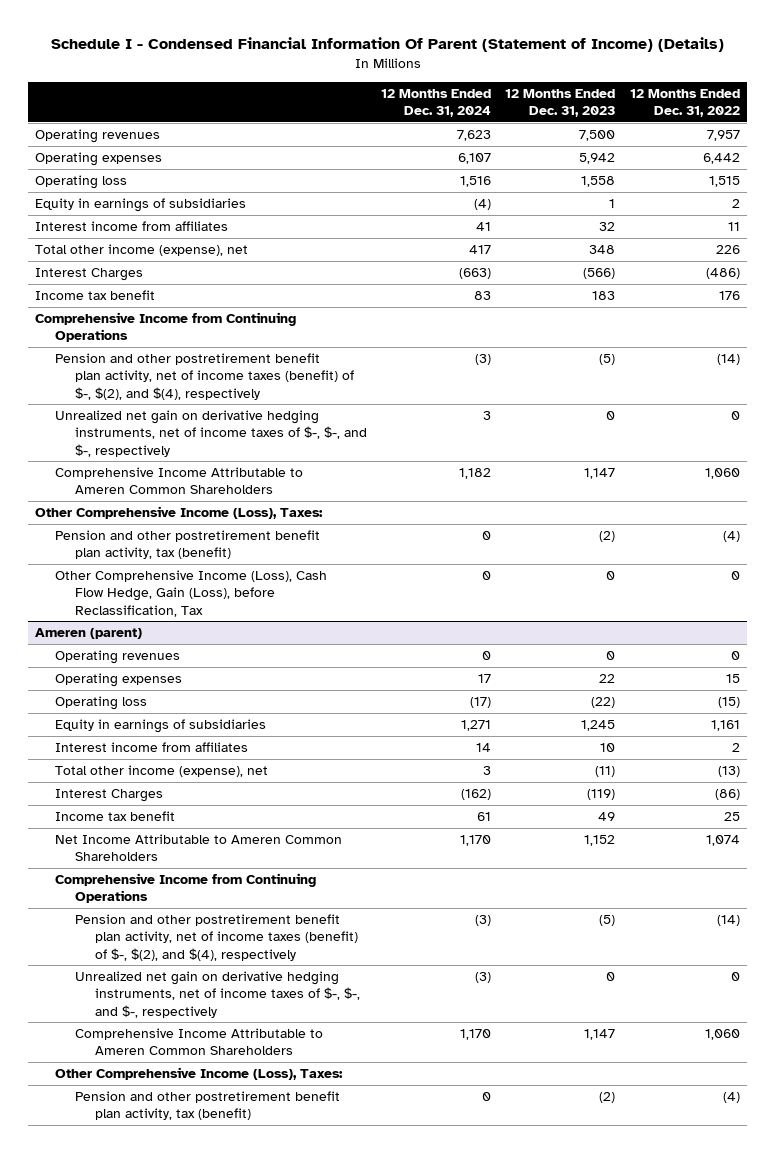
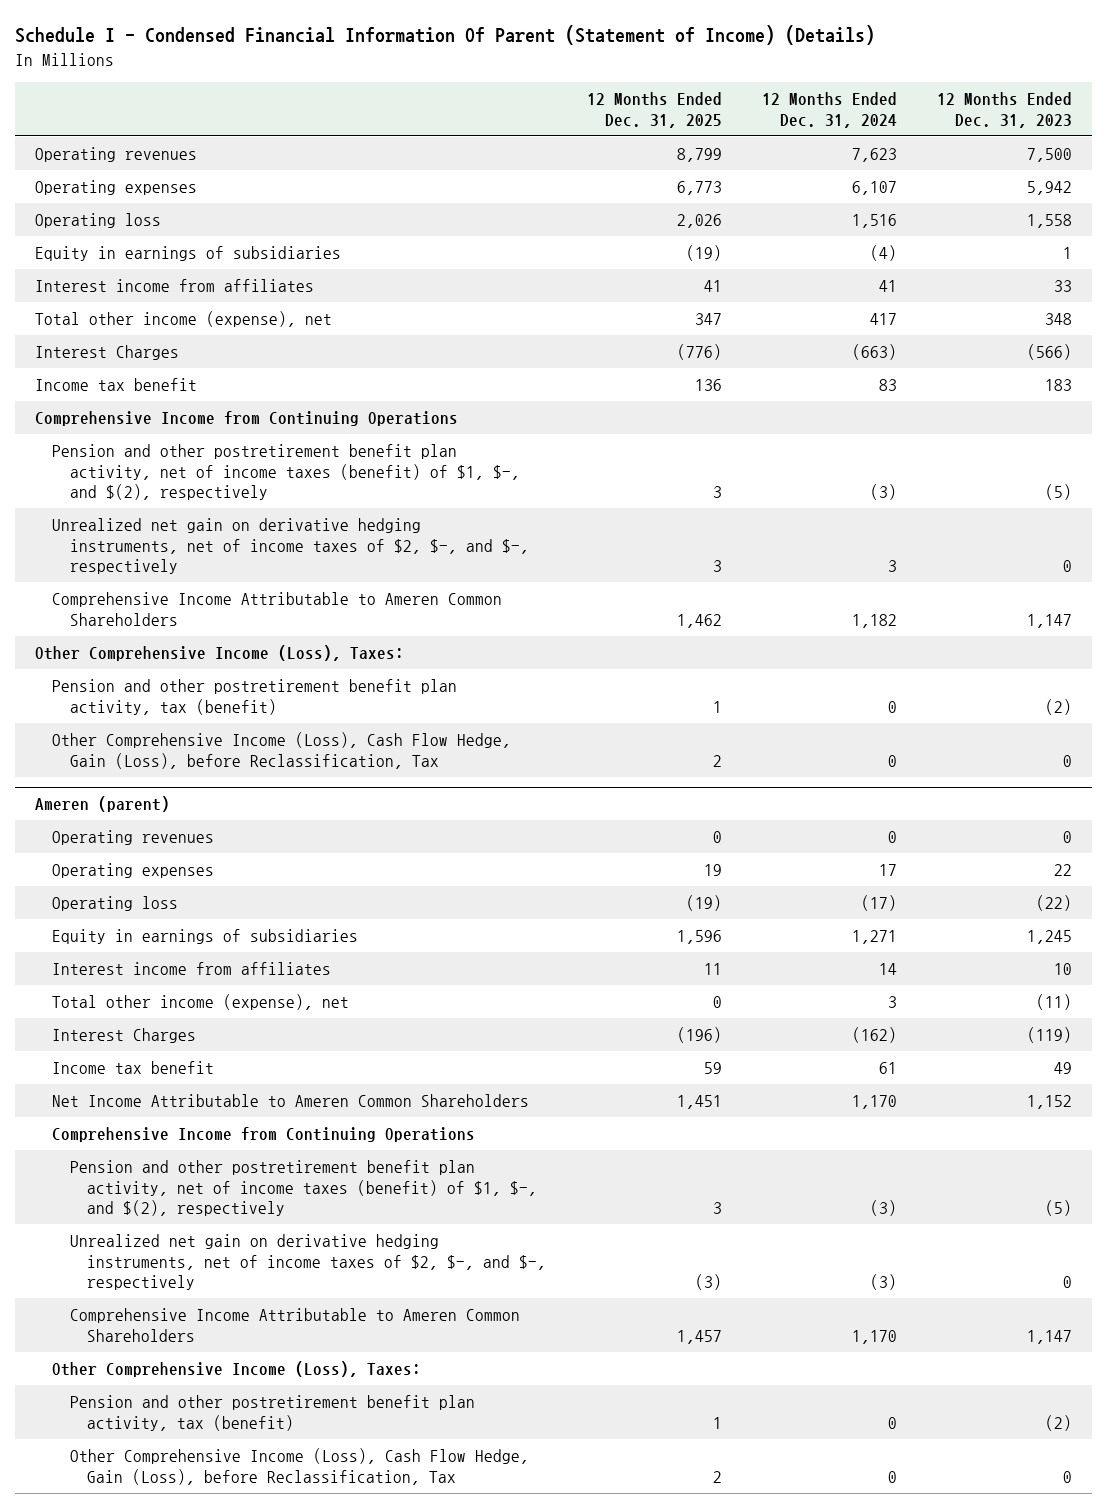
[629,88,740,117] 12 Months Ended Dec. 31, 2022 -> none
none -> [586,91,722,128] 12 Months Ended Dec. 31, 2025
[599,221,616,231] 32 -> [1054,280,1073,293] 33
[55,352,354,400] Pension and other postretirement benefit plan activity, net of income taxes (benefit) of $-, $(2), and $(4), respectively -> [52,444,520,501] Pension and other postretirement benefit plan activity, net of income taxes (benefit) of $1, $-, and $(2), respectively
[55,409,367,457] Unrealized net gain on derivative hedging instruments, net of income taxes of $-, $-, and $-, respectively -> [52,518,529,575] Unrealized net gain on derivative hedging instruments, net of income taxes of $2, $-, and $-, respectively
[74,913,358,961] Pension and other postretirement benefit plan activity, net of income taxes (benefit) of $-, $(2), and $(4), respectively -> [69,1160,538,1217] Pension and other postretirement benefit plan activity, net of income taxes (benefit) of $1, $-, and $(2), respectively
[74,970,360,1018] Unrealized net gain on derivative hedging instruments, net of income taxes of $-, $-, and $-, respectively -> [69,1234,547,1291] Unrealized net gain on derivative hedging instruments, net of income taxes of $2, $-, and $-, respectively
none -> [69,1448,529,1485] Other Comprehensive Income (Loss), Cash Flow Hedge, Gain (Loss), before Reclassification, Tax

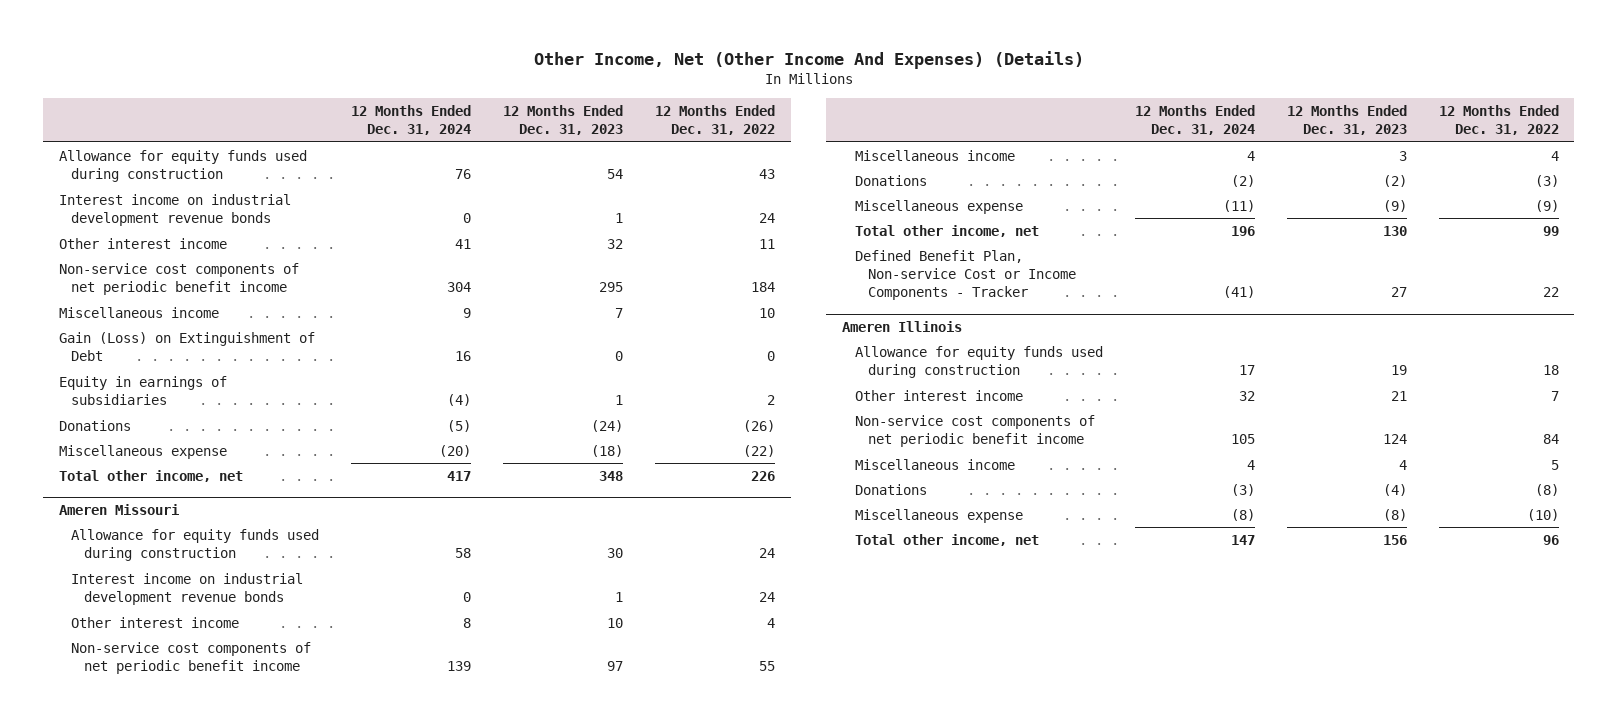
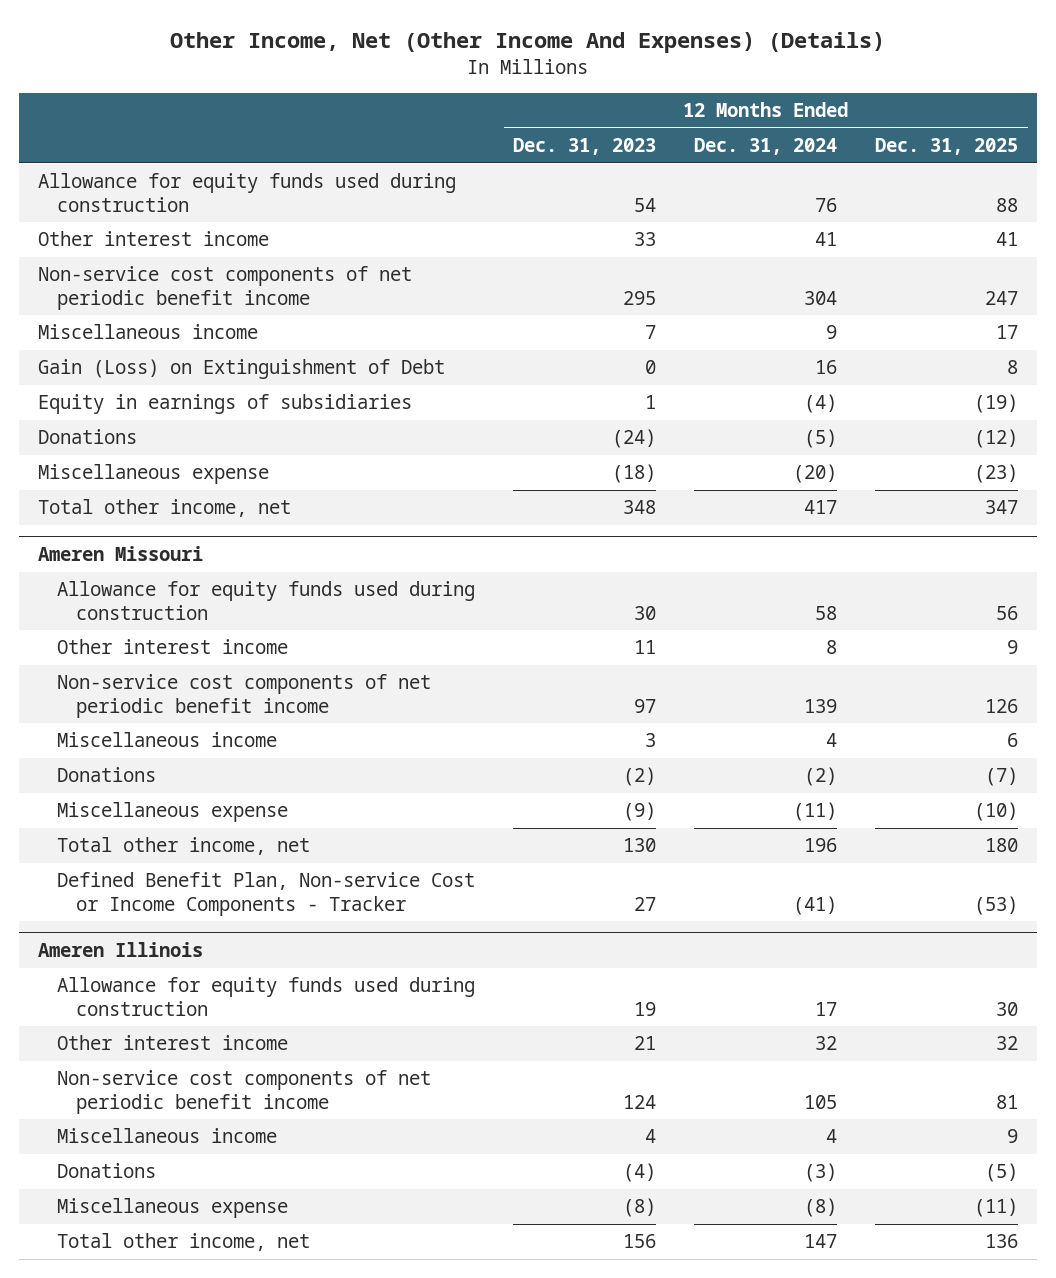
[654,105,775,136] 12 Months Ended Dec. 31, 2022 -> none
none -> [875,138,1019,156] Dec. 31, 2025
[58,193,291,226] Interest income on industrial development revenue bonds -> none
[607,238,624,249] 32 -> [634,232,657,247] 33
[71,572,304,605] Interest income on industrial development revenue bonds -> none
[607,617,624,628] 10 -> [634,640,657,655] 11

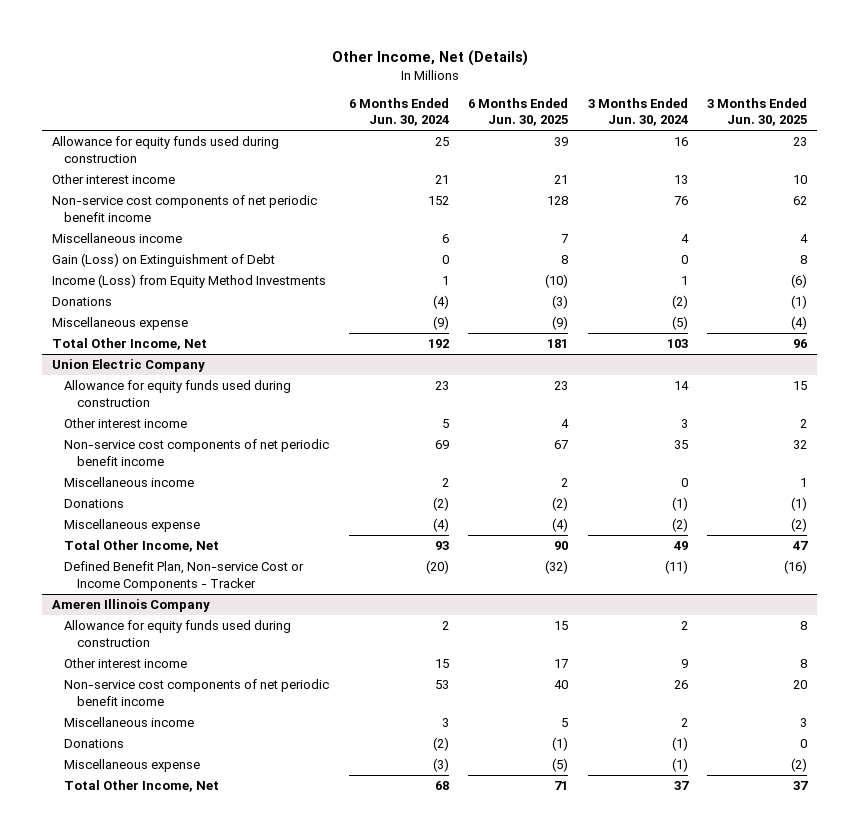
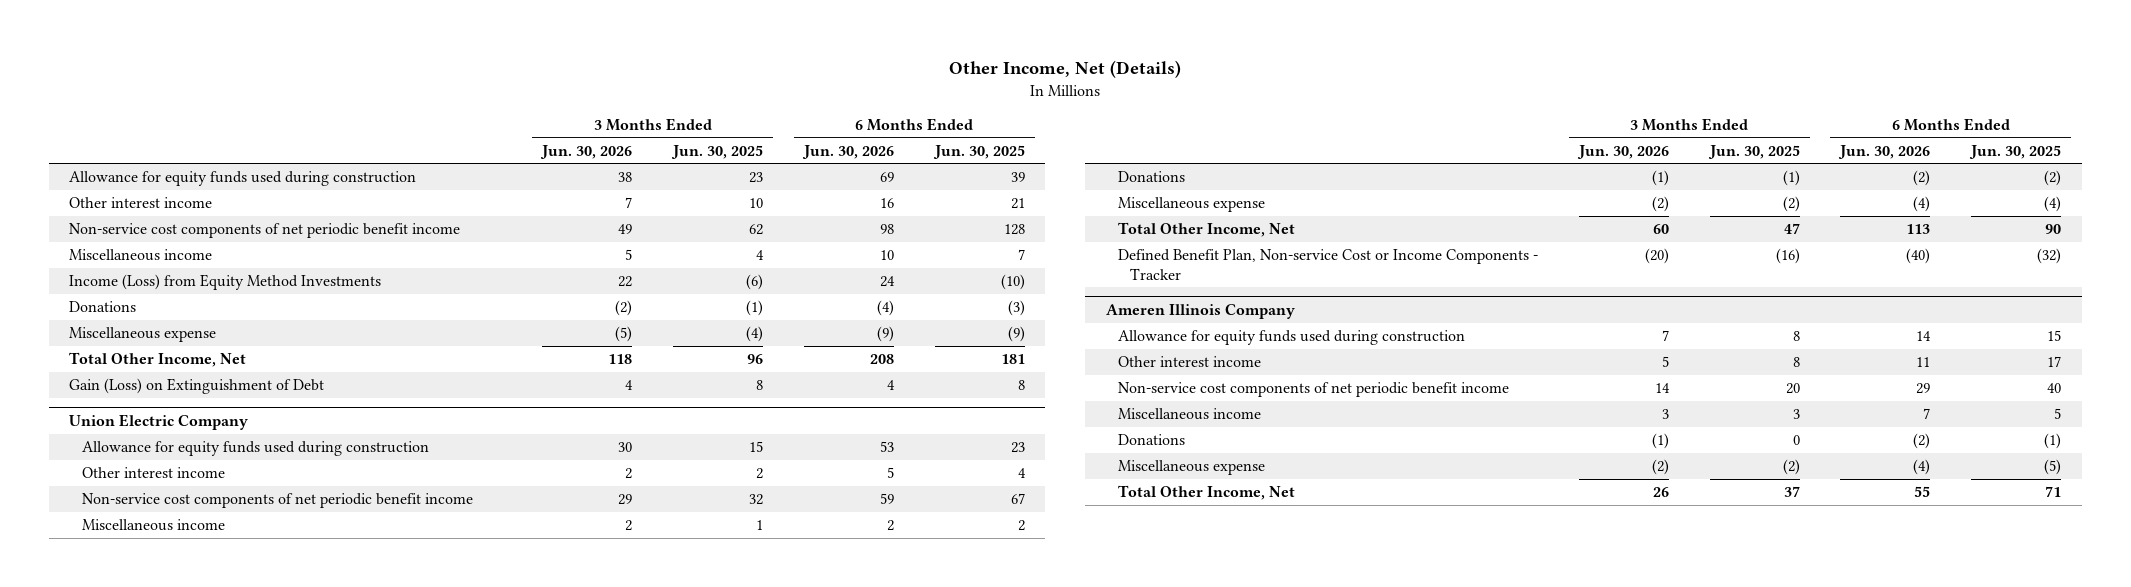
[348,97,449,127] 6 Months Ended Jun. 30, 2024 -> none
[587,97,688,127] 3 Months Ended Jun. 30, 2024 -> none
none -> [540,144,633,159] Jun. 30, 2026
none -> [802,144,895,159] Jun. 30, 2026
[52,253,276,268] Gain (Loss) on Extinguishment of Debt -> [69,378,325,395] Gain (Loss) on Extinguishment of Debt

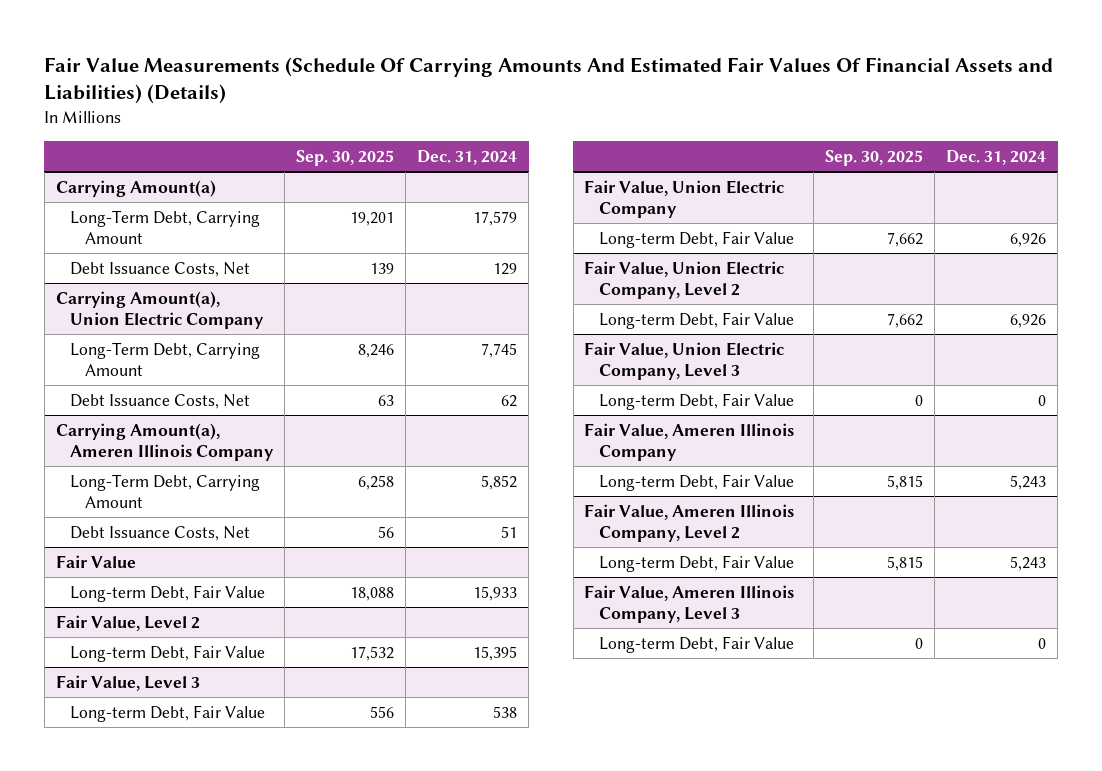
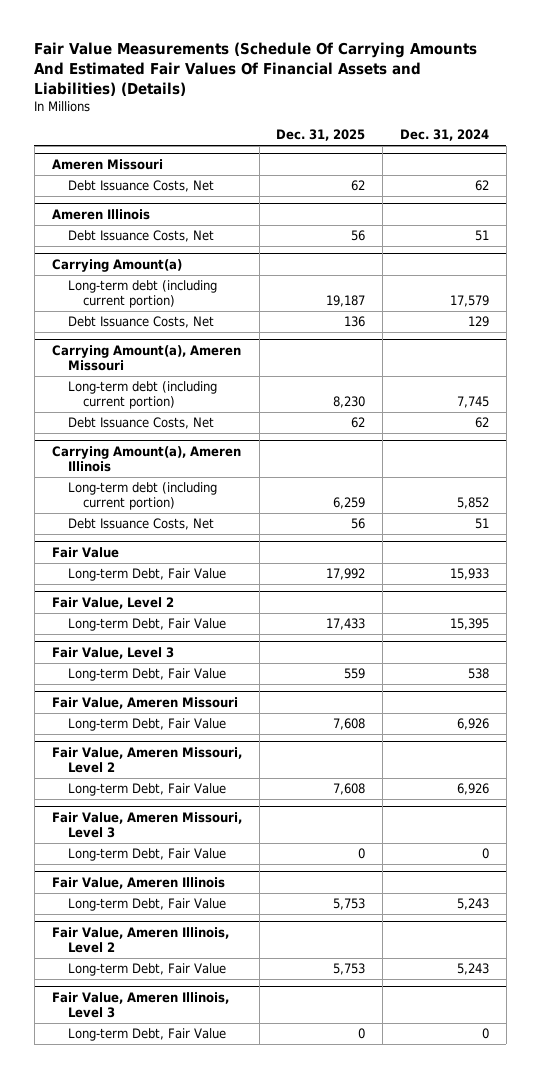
[296,150,395,167] Sep. 30, 2025 -> none
none -> [276,129,366,142] Dec. 31, 2025
none -> [51,158,163,170] Ameren Missouri
none -> [67,180,214,193] Debt Issuance Costs, Net
none -> [51,208,150,220] Ameren Illinois
none -> [67,230,214,243] Debt Issuance Costs, Net
[70,209,261,244] Long-Term Debt, Carrying Amount -> [67,280,217,309] Long-term debt (including current portion)
[55,290,265,329] Carrying Amount(a), Union Electric Company -> none
none -> [51,344,241,371] Carrying Amount(a), Ameren Missouri
[70,341,261,376] Long-Term Debt, Carrying Amount -> [67,381,217,410] Long-term debt (including current portion)
[55,422,275,461] Carrying Amount(a), Ameren Illinois Company -> [51,445,241,472] Carrying Amount(a), Ameren Illinois
[70,473,261,508] Long-Term Debt, Carrying Amount -> [67,482,217,511] Long-term debt (including current portion)
[584,179,785,218] Fair Value, Union Electric Company -> none
none -> [51,696,238,709] Fair Value, Ameren Missouri
[584,260,785,299] Fair Value, Union Electric Company, Level 2 -> none
none -> [51,746,242,773] Fair Value, Ameren Missouri, Level 2
[584,341,785,380] Fair Value, Union Electric Company, Level 3 -> none
none -> [51,811,242,838] Fair Value, Ameren Missouri, Level 3
[584,422,795,461] Fair Value, Ameren Illinois Company -> [51,876,225,889] Fair Value, Ameren Illinois
[584,503,795,542] Fair Value, Ameren Illinois Company, Level 2 -> [51,926,229,953] Fair Value, Ameren Illinois, Level 2
[584,584,795,623] Fair Value, Ameren Illinois Company, Level 3 -> [51,991,229,1018] Fair Value, Ameren Illinois, Level 3

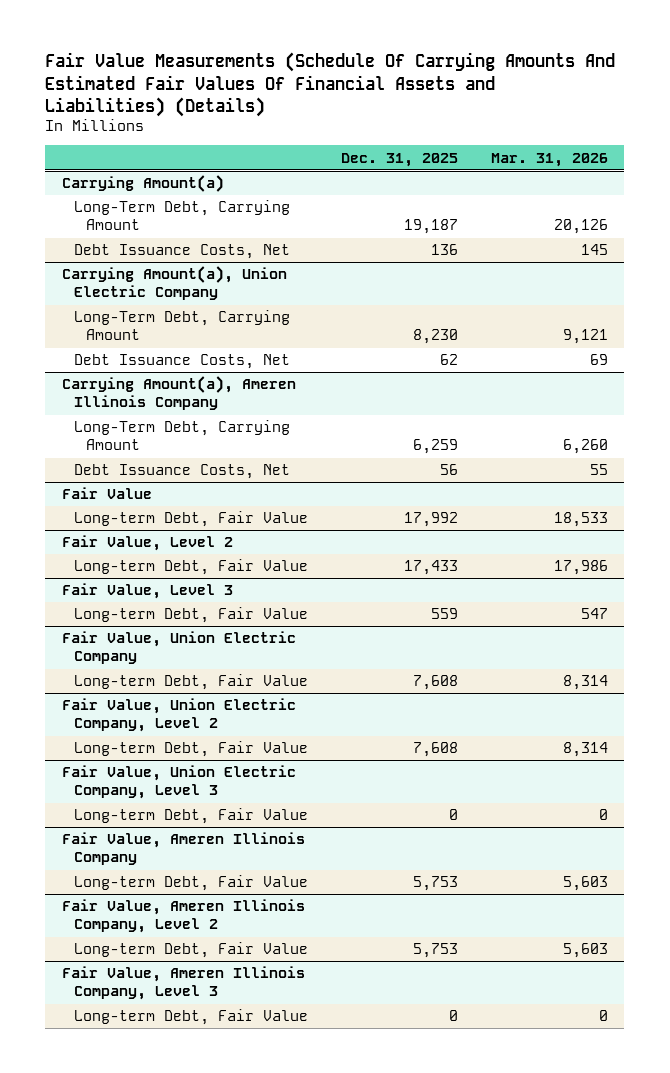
[399,129,489,142] Dec. 31, 2024 -> none
none -> [490,152,608,167] Mar. 31, 2026
[51,158,163,170] Ameren Missouri -> none
[67,180,214,193] Debt Issuance Costs, Net -> none
[51,208,150,220] Ameren Illinois -> none
[67,230,214,243] Debt Issuance Costs, Net -> none
[67,280,217,309] Long-term debt (including current portion) -> [73,200,290,231] Long-Term Debt, Carrying Amount
[51,344,241,371] Carrying Amount(a), Ameren Missouri -> none
none -> [61,266,287,301] Carrying Amount(a), Union Electric Company
[67,381,217,410] Long-term debt (including current portion) -> [73,310,290,341] Long-Term Debt, Carrying Amount
[51,445,241,472] Carrying Amount(a), Ameren Illinois -> [61,376,296,411] Carrying Amount(a), Ameren Illinois Company
[67,482,217,511] Long-term debt (including current portion) -> [73,420,290,451] Long-Term Debt, Carrying Amount
[51,696,238,709] Fair Value, Ameren Missouri -> none
none -> [61,631,296,665] Fair Value, Union Electric Company
[51,746,242,773] Fair Value, Ameren Missouri, Level 2 -> none
none -> [61,698,296,733] Fair Value, Union Electric Company, Level 2
[51,811,242,838] Fair Value, Ameren Missouri, Level 3 -> none
none -> [61,765,296,800] Fair Value, Union Electric Company, Level 3
[51,876,225,889] Fair Value, Ameren Illinois -> [61,832,305,866] Fair Value, Ameren Illinois Company
[51,926,229,953] Fair Value, Ameren Illinois, Level 2 -> [61,899,305,934] Fair Value, Ameren Illinois Company, Level 2
[51,991,229,1018] Fair Value, Ameren Illinois, Level 3 -> [61,966,305,1001] Fair Value, Ameren Illinois Company, Level 3

